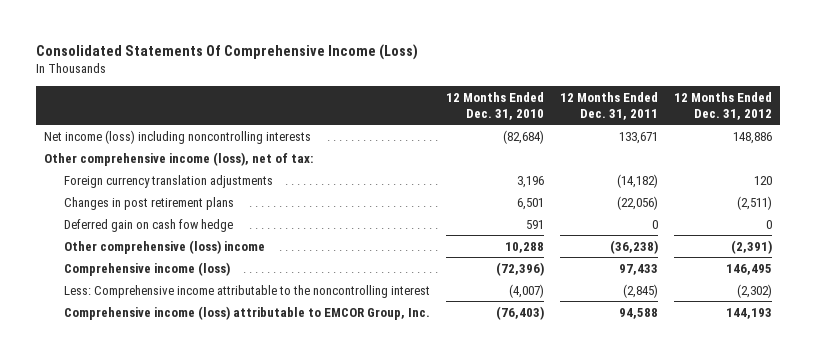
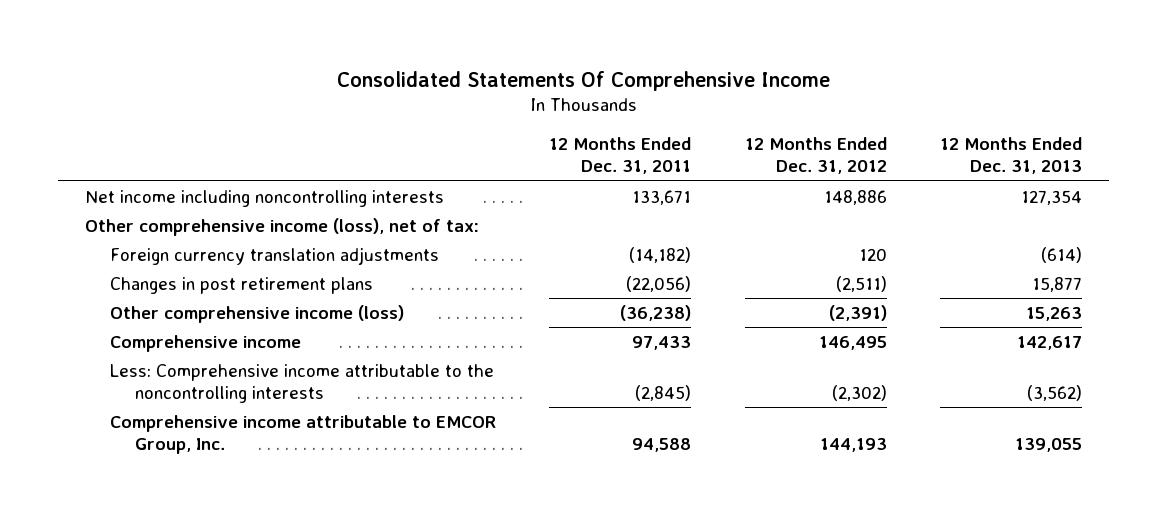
[36,44,419,61] Consolidated Statements Of Comprehensive Income (Loss) -> [336,70,830,91] Consolidated Statements Of Comprehensive Income
[446,91,545,120] 12 Months Ended Dec. 31, 2010 -> none
none -> [940,137,1083,175] 12 Months Ended Dec. 31, 2013
[44,129,312,144] Net income (loss) including noncontrolling interests -> [85,189,445,207] Net income including noncontrolling interests
[64,218,234,232] Deferred gain on cash fow hedge -> none
[64,239,266,254] Other comprehensive (loss) income -> [109,304,404,323] Other comprehensive income (loss)
[64,261,231,276] Comprehensive income (loss) -> [109,334,301,352] Comprehensive income
[64,284,431,298] Less: Comprehensive income attributable to the noncontrolling interest -> [109,363,494,403] Less: Comprehensive income attributable to the noncontrolling interests
[64,305,431,320] Comprehensive income (loss) attributable to EMCOR Group, Inc. -> [109,414,496,454] Comprehensive income attributable to EMCOR Group, Inc.

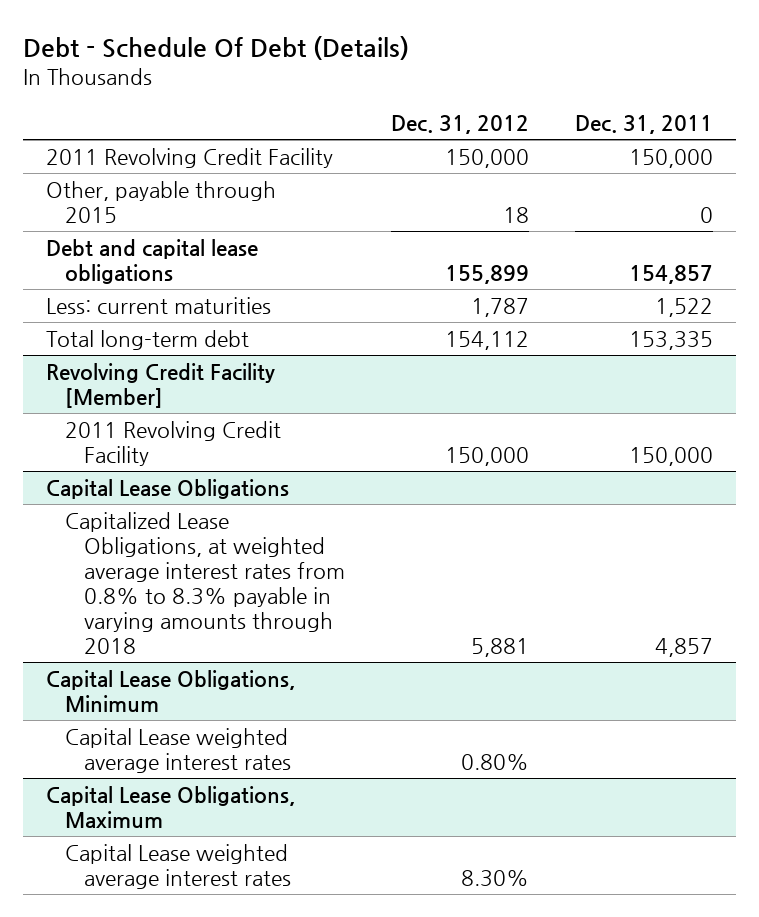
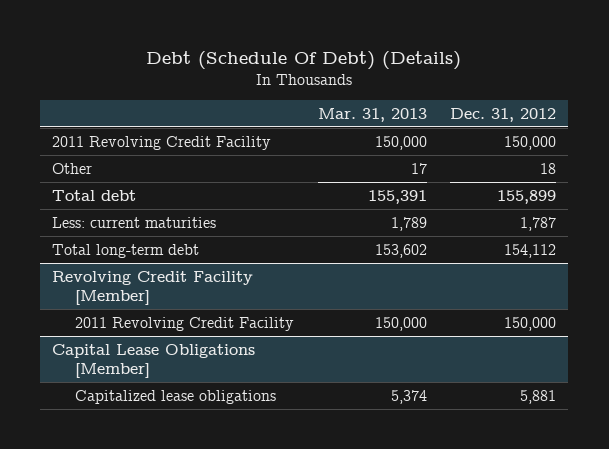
[22,35,409,60] Debt - Schedule Of Debt (Details) -> [146,51,462,71] Debt (Schedule Of Debt) (Details)
[575,114,714,134] Dec. 31, 2011 -> none
none -> [317,107,427,122] Mar. 31, 2013
[45,181,276,224] Other, payable through 2015 -> [52,162,93,174] Other
[45,239,258,285] Debt and capital lease obligations -> [52,189,137,201] Total debt
[45,670,295,713] Capital Lease Obligations, Minimum -> none
[65,728,292,774] Capital Lease weighted average interest rates -> none
[45,786,295,829] Capital Lease Obligations, Maximum -> none
[65,844,292,890] Capital Lease weighted average interest rates -> none
[45,479,289,500] Capital Lease Obligations -> [52,343,256,378] Capital Lease Obligations [Member]
[65,512,346,655] Capitalized Lease Obligations, at weighted average interest rates from 0.8% to 8.3% payable in varying amounts through 2018 -> [74,389,276,404] Capitalized lease obligations

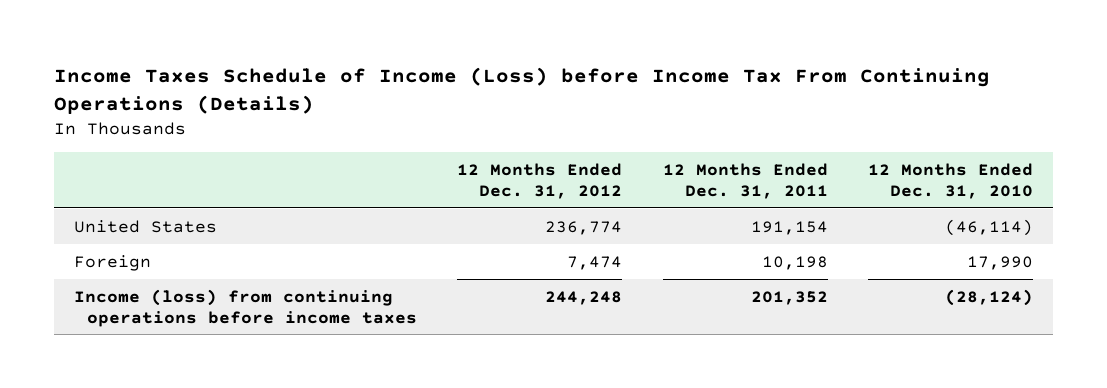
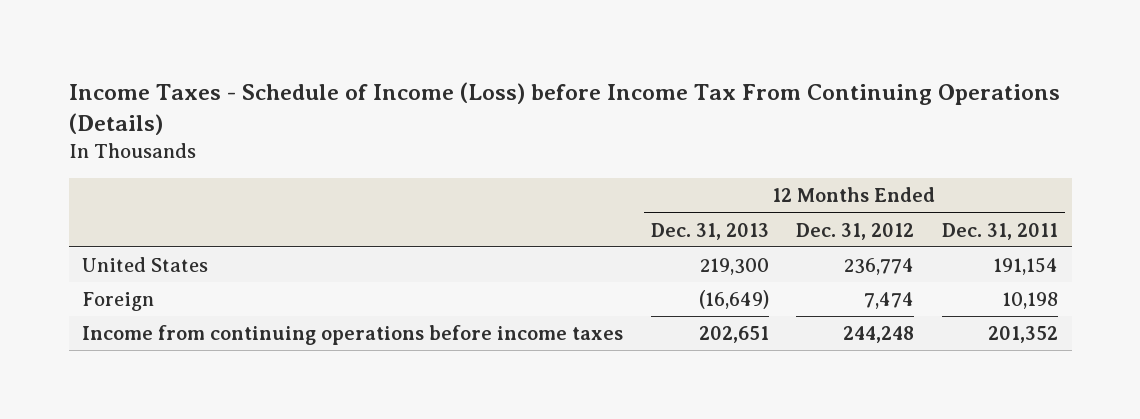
[53,66,990,114] Income Taxes Schedule of Income (Loss) before Income Tax From Continuing Operations (Details) -> [68,81,1060,136] Income Taxes - Schedule of Income (Loss) before Income Tax From Continuing Operations (Details)
[868,163,1034,199] 12 Months Ended Dec. 31, 2010 -> none
none -> [650,222,769,240] Dec. 31, 2013
[73,288,417,327] Income (loss) from continuing operations before income taxes -> [82,325,624,346] Income from continuing operations before income taxes

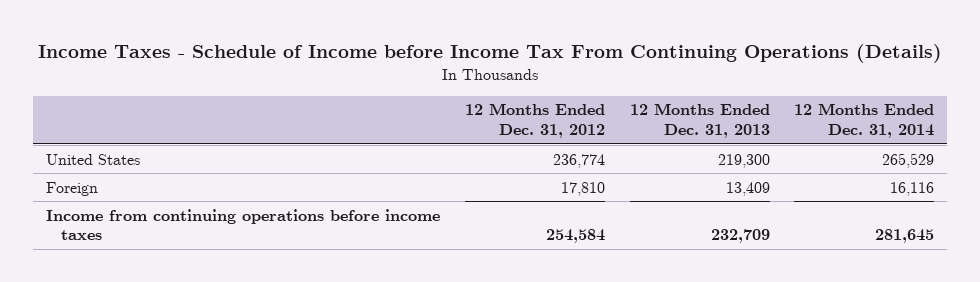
[68,81,1060,136] Income Taxes - Schedule of Income (Loss) before Income Tax From Continuing Operations (Details) -> [38,44,943,64] Income Taxes - Schedule of Income before Income Tax From Continuing Operations (Details)
[941,222,1058,240] Dec. 31, 2011 -> none
none -> [794,103,935,139] 12 Months Ended Dec. 31, 2014
[698,290,769,310] (16,649) -> [725,181,770,196] 13,409
[864,292,915,310] 7,474 -> [560,181,605,196] 17,810
[698,326,769,344] 202,651 -> [710,229,770,244] 232,709
[843,326,915,344] 244,248 -> [545,229,605,244] 254,584

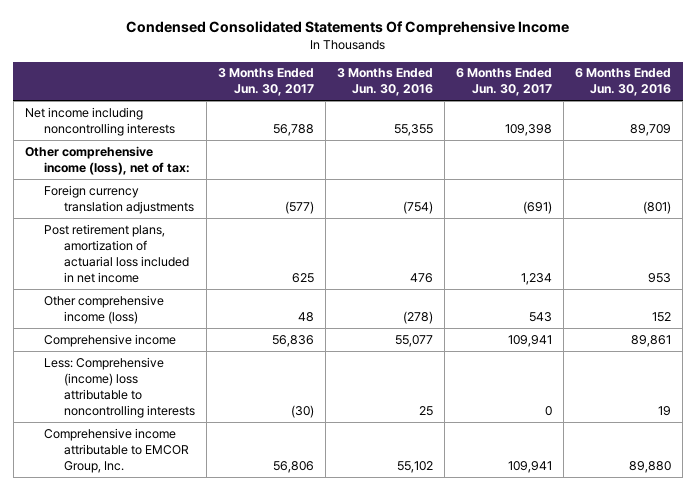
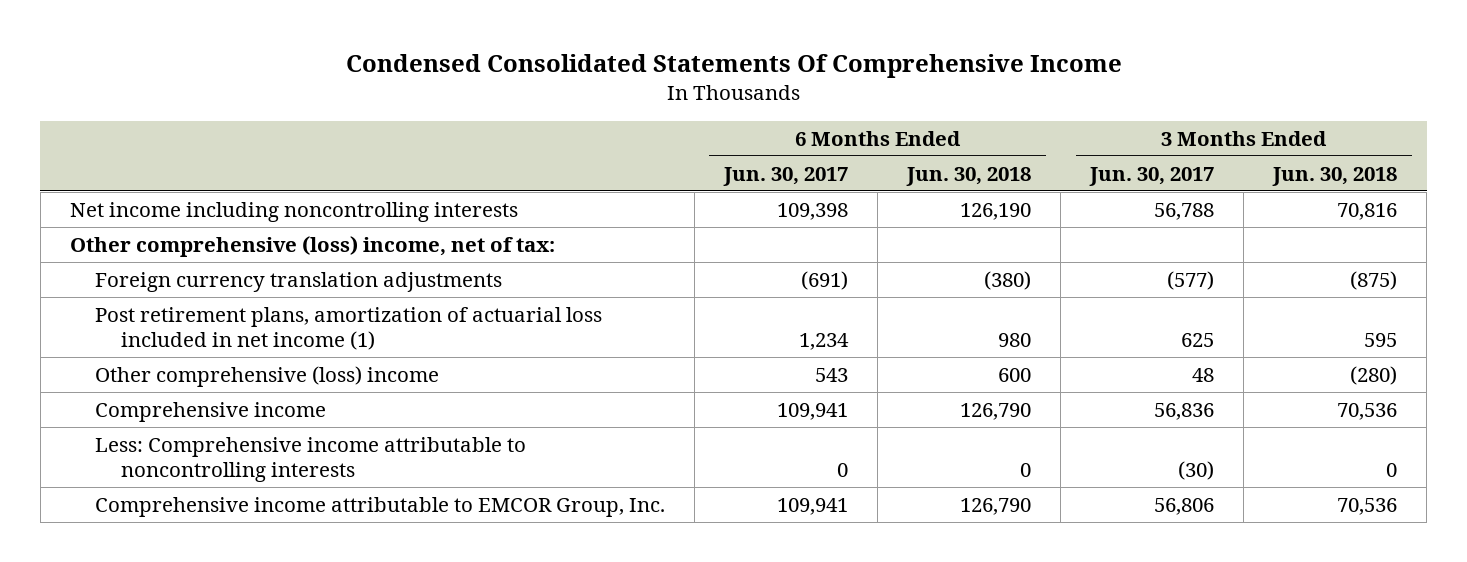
[337,68,434,97] 3 Months Ended Jun. 30, 2016 -> none
[575,68,672,97] 6 Months Ended Jun. 30, 2016 -> none
none -> [906,166,1032,186] Jun. 30, 2018
none -> [1272,166,1398,186] Jun. 30, 2018
[24,145,191,175] Other comprehensive income (loss), net of tax: -> [69,235,555,257] Other comprehensive (loss) income, net of tax:
[44,223,189,283] Post retirement plans, amortization of actuarial loss included in net income -> [95,306,603,351] Post retirement plans, amortization of actuarial loss included in net income (1)
[44,294,165,324] Other comprehensive income (loss) -> [95,365,440,387] Other comprehensive (loss) income
[44,356,195,418] Less: Comprehensive (income) loss attributable to noncontrolling interests -> [95,436,527,483] Less: Comprehensive income attributable to noncontrolling interests

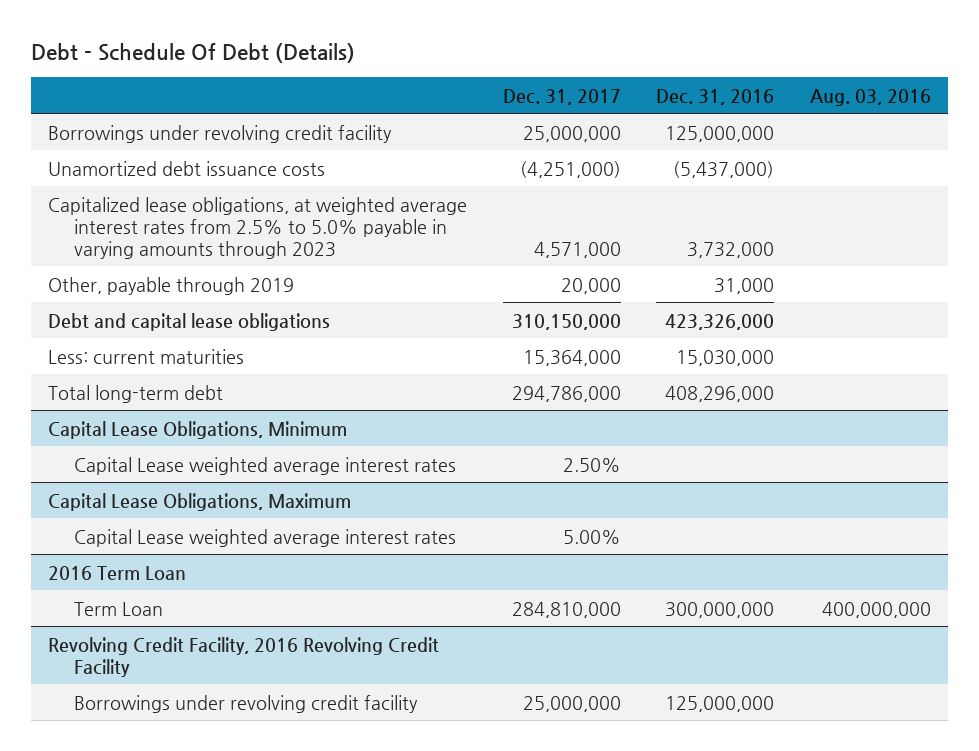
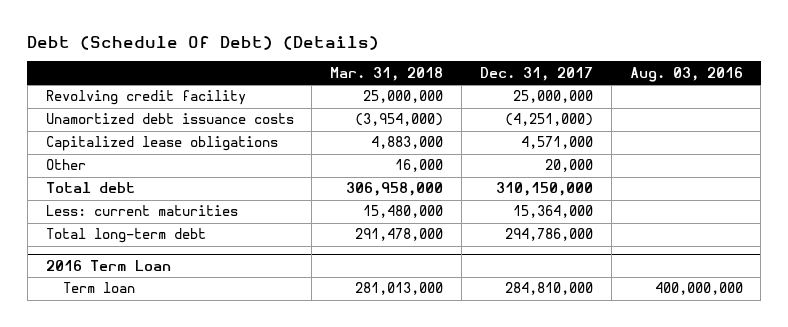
[30,42,355,63] Debt - Schedule Of Debt (Details) -> [27,36,380,51] Debt (Schedule Of Debt) (Details)
[656,88,775,105] Dec. 31, 2016 -> none
none -> [330,66,444,81] Mar. 31, 2018
[48,124,393,143] Borrowings under revolving credit facility -> [45,90,246,106] Revolving credit facility
[48,196,468,259] Capitalized lease obligations, at weighted average interest rates from 2.5% to 5.0% payable in varying amounts through 2023 -> [45,136,278,152] Capitalized lease obligations
[48,276,295,295] Other, payable through 2019 -> [45,159,86,171] Other
[48,312,331,331] Debt and capital lease obligations -> [45,182,135,194] Total debt
[48,420,348,439] Capital Lease Obligations, Minimum -> none
[73,456,456,475] Capital Lease weighted average interest rates -> none
[48,492,352,511] Capital Lease Obligations, Maximum -> none
[73,528,456,547] Capital Lease weighted average interest rates -> none
[48,636,440,677] Revolving Credit Facility, 2016 Revolving Credit Facility -> none
[73,694,418,713] Borrowings under revolving credit facility -> none
[73,601,163,616] Term Loan -> [63,282,136,294] Term loan

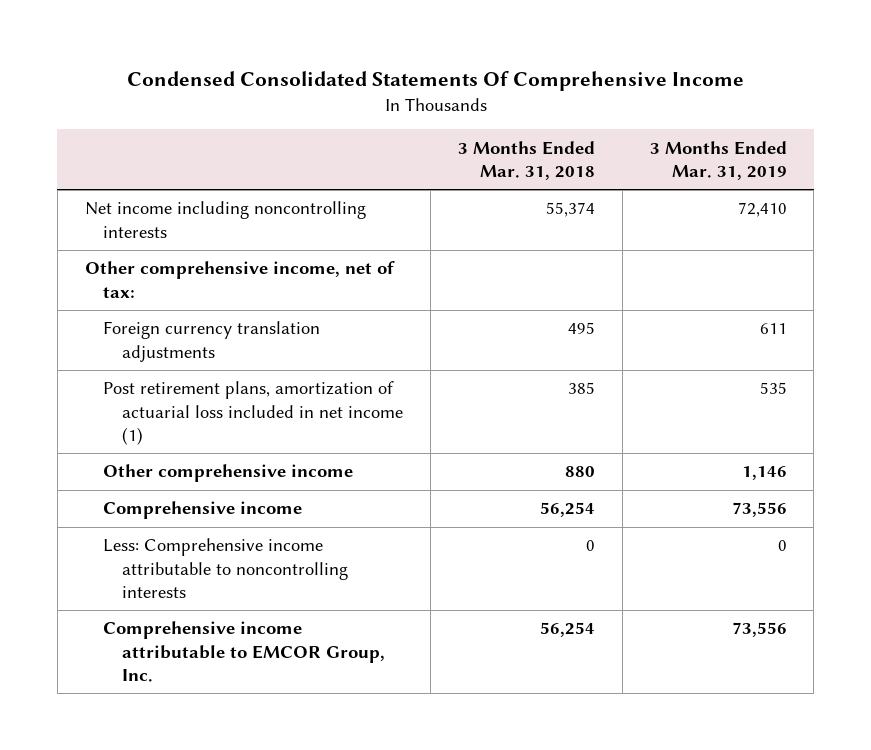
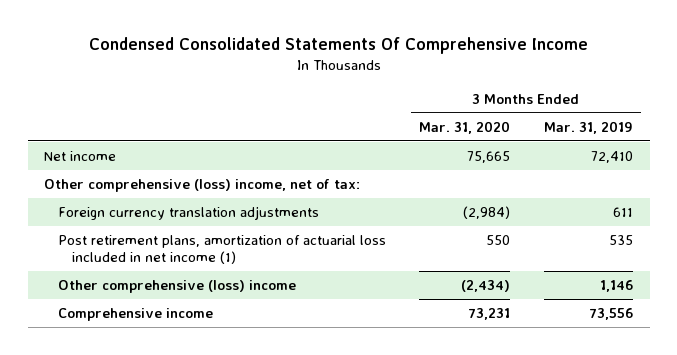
[457,140,595,180] 3 Months Ended Mar. 31, 2018 -> none
none -> [419,120,511,134] Mar. 31, 2020
[84,201,366,238] Net income including noncontrolling interests -> [44,151,117,162] Net income
[84,261,395,298] Other comprehensive income, net of tax: -> [44,179,361,193] Other comprehensive (loss) income, net of tax:
[103,464,354,483] Other comprehensive income -> [58,280,297,294] Other comprehensive (loss) income
[103,538,348,598] Less: Comprehensive income attributable to noncontrolling interests -> none
[103,621,385,682] Comprehensive income attributable to EMCOR Group, Inc. -> none

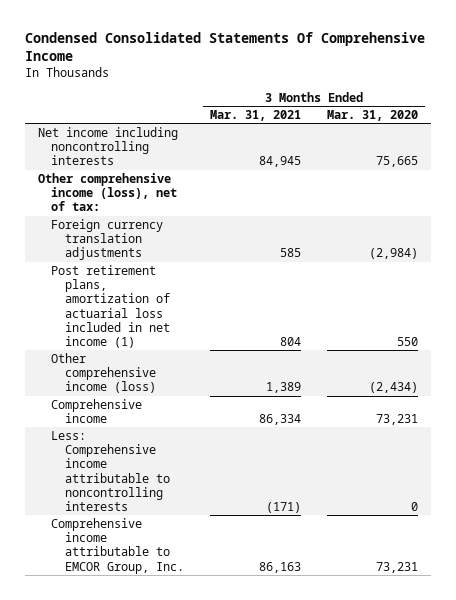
[543,120,633,134] Mar. 31, 2019 -> none
none -> [209,109,301,121] Mar. 31, 2021
[44,151,117,162] Net income -> [37,126,178,166] Net income including noncontrolling interests
[44,179,361,193] Other comprehensive (loss) income, net of tax: -> [37,172,178,212] Other comprehensive income (loss), net of tax:
[58,280,297,294] Other comprehensive (loss) income -> [51,352,156,394] Other comprehensive income (loss)
none -> [51,430,170,512] Less: Comprehensive income attributable to noncontrolling interests
none -> [51,517,184,574] Comprehensive income attributable to EMCOR Group, Inc.

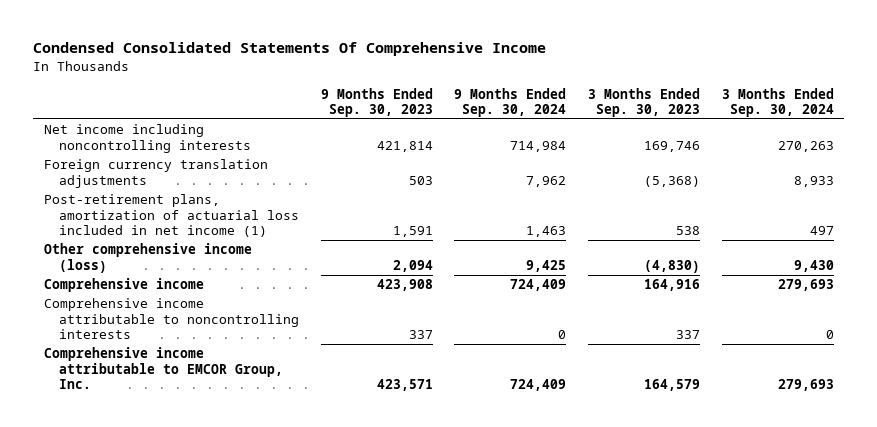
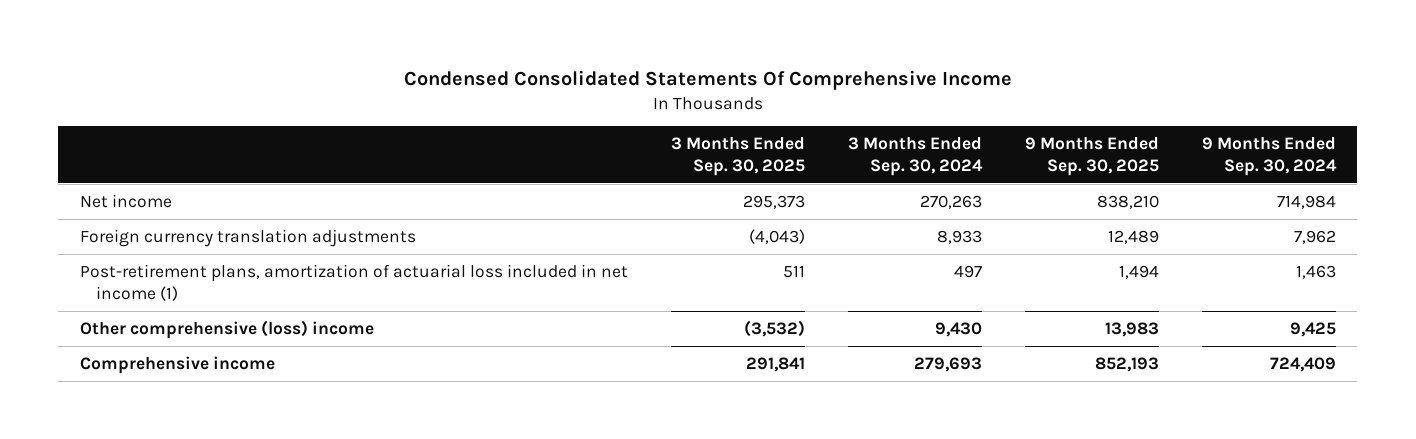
[320,87,433,118] 9 Months Ended Sep. 30, 2023 -> none
[588,87,701,118] 3 Months Ended Sep. 30, 2023 -> none
none -> [670,137,805,176] 3 Months Ended Sep. 30, 2025
none -> [1024,137,1159,176] 9 Months Ended Sep. 30, 2025
[43,124,252,153] Net income including noncontrolling interests -> [79,193,172,208] Net income
[43,243,252,273] Other comprehensive income (loss) -> [79,319,374,339] Other comprehensive (loss) income
[43,298,300,340] Comprehensive income attributable to noncontrolling interests -> none
[43,347,284,390] Comprehensive income attributable to EMCOR Group, Inc. -> none

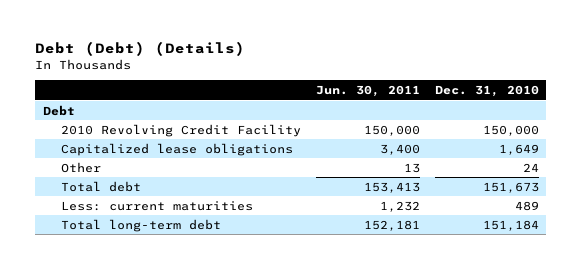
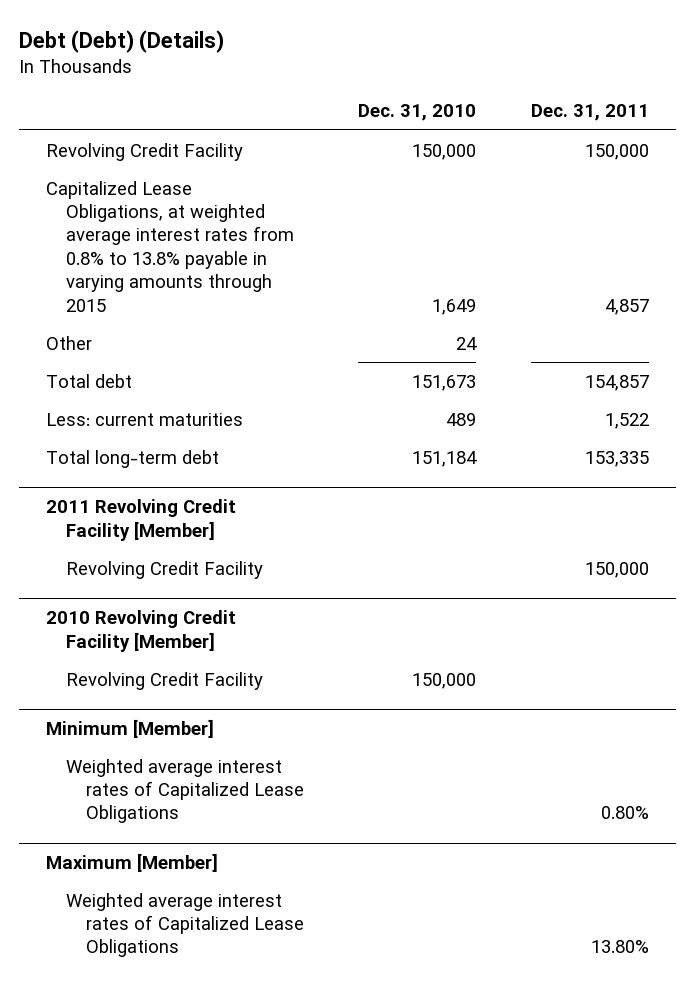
[316,84,421,97] Jun. 30, 2011 -> none
none -> [530,104,649,122] Dec. 31, 2011
[42,104,75,116] Debt -> none
[61,123,302,137] 2010 Revolving Credit Facility -> [46,142,244,161] Revolving Credit Facility
[61,142,294,156] Capitalized lease obligations -> [46,180,295,312] Capitalized Lease Obligations, at weighted average interest rates from 0.8% to 13.8% payable in varying amounts through 2015
none -> [46,499,237,541] 2011 Revolving Credit Facility [Member]
none -> [66,560,264,579] Revolving Credit Facility
none -> [46,610,237,652] 2010 Revolving Credit Facility [Member]
none -> [66,671,264,690] Revolving Credit Facility
none -> [46,719,215,739] Minimum [Member]
none -> [66,758,304,824] Weighted average interest rates of Capitalized Lease Obligations
none -> [46,853,219,873] Maximum [Member]
none -> [66,892,304,958] Weighted average interest rates of Capitalized Lease Obligations

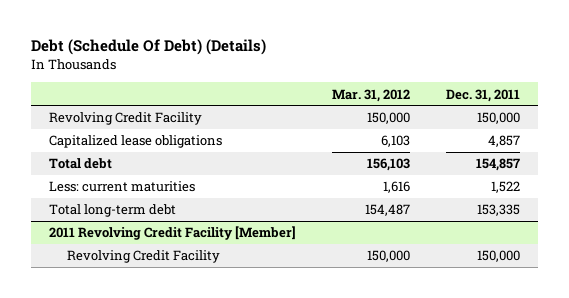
[18,29,224,53] Debt (Debt) (Details) -> [30,39,266,56] Debt (Schedule Of Debt) (Details)
[358,104,477,122] Dec. 31, 2010 -> none
none -> [332,88,411,102] Mar. 31, 2012
[46,335,93,350] Other -> none
[46,180,295,312] Capitalized Lease Obligations, at weighted average interest rates from 0.8% to 13.8% payable in varying amounts through 2015 -> [48,135,222,149] Capitalized lease obligations
[46,610,237,652] 2010 Revolving Credit Facility [Member] -> none
[66,671,264,690] Revolving Credit Facility -> none
[46,719,215,739] Minimum [Member] -> none
[66,758,304,824] Weighted average interest rates of Capitalized Lease Obligations -> none
[46,853,219,873] Maximum [Member] -> none
[66,892,304,958] Weighted average interest rates of Capitalized Lease Obligations -> none

